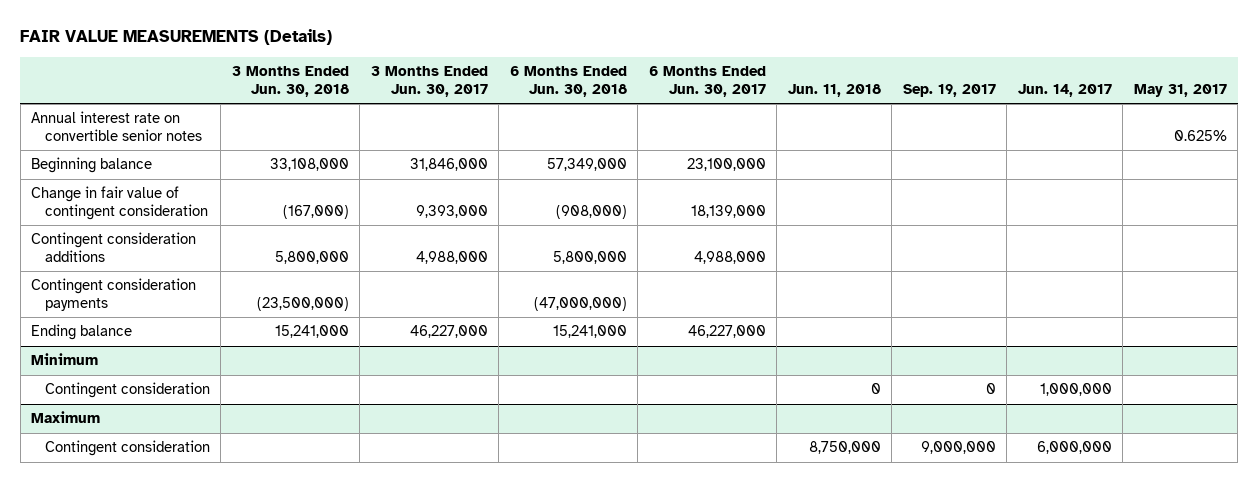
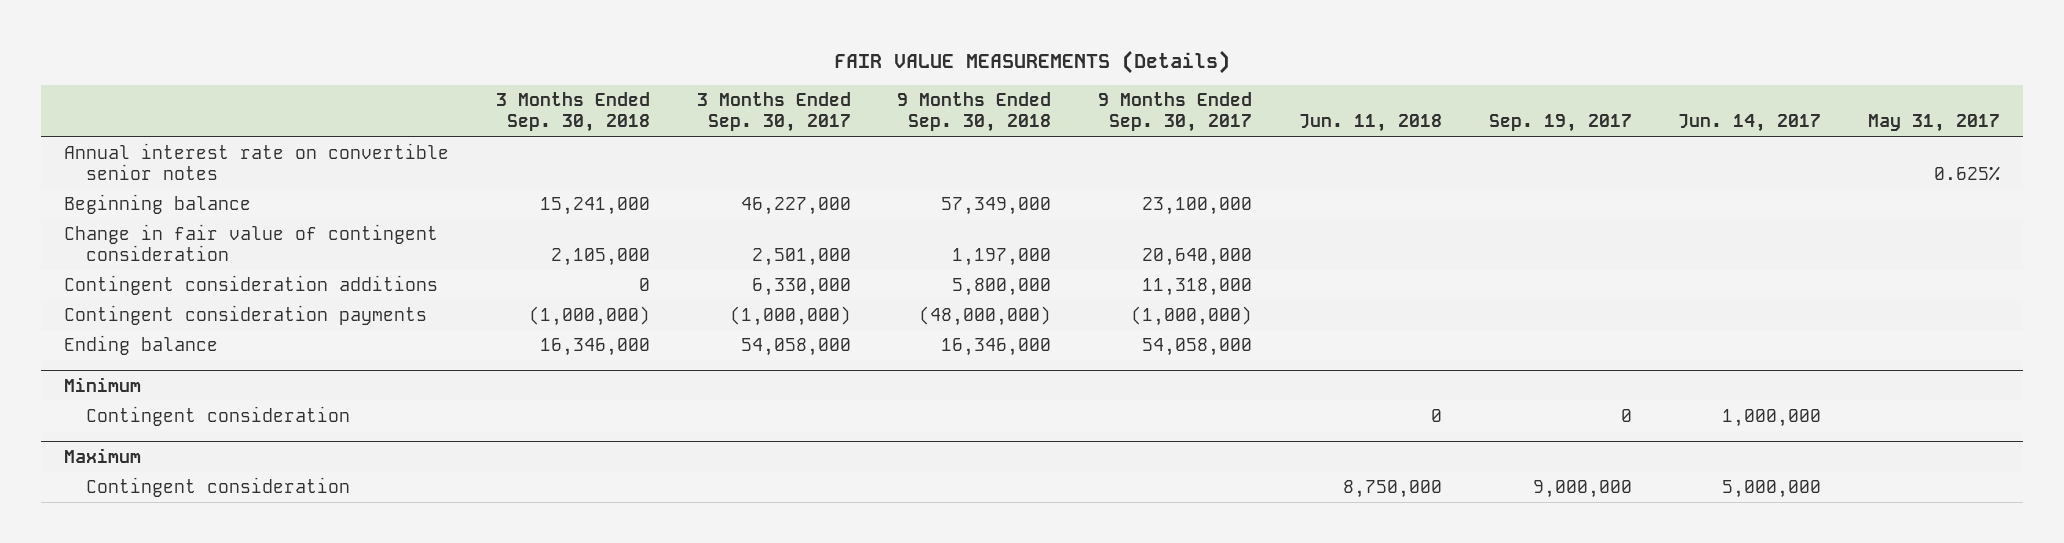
[231,66,349,97] 3 Months Ended Jun. 30, 2018 -> none
[370,66,488,97] 3 Months Ended Jun. 30, 2017 -> none
[509,66,627,97] 6 Months Ended Jun. 30, 2018 -> none
[648,66,766,97] 6 Months Ended Jun. 30, 2017 -> none
none -> [495,92,650,133] 3 Months Ended Sep. 30, 2018
none -> [696,92,851,133] 3 Months Ended Sep. 30, 2017
none -> [897,92,1052,133] 9 Months Ended Sep. 30, 2018
none -> [1098,92,1253,133] 9 Months Ended Sep. 30, 2017
[1036,441,1112,455] 6,000,000 -> [1722,480,1822,499] 5,000,000

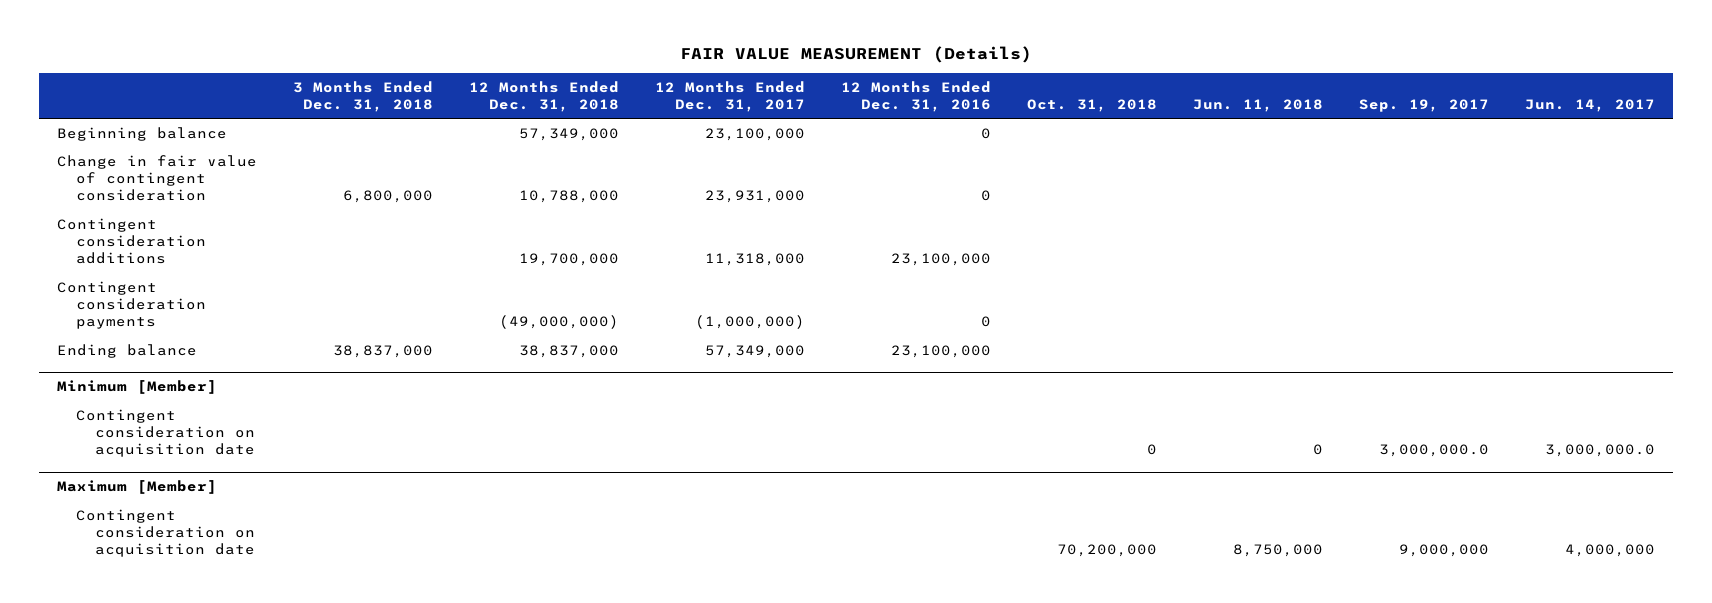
[834,49,1231,74] FAIR VALUE MEASUREMENTS (Details) -> [679,46,1032,64] FAIR VALUE MEASUREMENT (Details)
[495,92,650,133] 3 Months Ended Sep. 30, 2018 -> none
[696,92,851,133] 3 Months Ended Sep. 30, 2017 -> none
[897,92,1052,133] 9 Months Ended Sep. 30, 2018 -> none
[1098,92,1253,133] 9 Months Ended Sep. 30, 2017 -> none
[1867,114,2000,133] May 31, 2017 -> none
none -> [292,80,433,112] 3 Months Ended Dec. 31, 2018
none -> [468,80,619,112] 12 Months Ended Dec. 31, 2018
none -> [654,80,805,112] 12 Months Ended Dec. 31, 2017
none -> [840,80,991,112] 12 Months Ended Dec. 31, 2016
none -> [1026,98,1157,112] Oct. 31, 2018
[64,143,450,181] Annual interest rate on convertible senior notes -> none
[64,376,142,392] Minimum -> [56,380,217,395] Minimum [Member]
[85,406,350,427] Contingent consideration -> [75,408,256,458] Contingent consideration on acquisition date
[1620,409,1632,423] 0 -> [1378,444,1489,458] 3,000,000.0
[1722,409,1822,428] 1,000,000 -> [1544,444,1655,458] 3,000,000.0
[64,447,142,463] Maximum -> [56,480,217,495] Maximum [Member]
[85,477,350,498] Contingent consideration -> [75,508,256,558] Contingent consideration on acquisition date
[1722,480,1822,499] 5,000,000 -> [1564,544,1655,558] 4,000,000

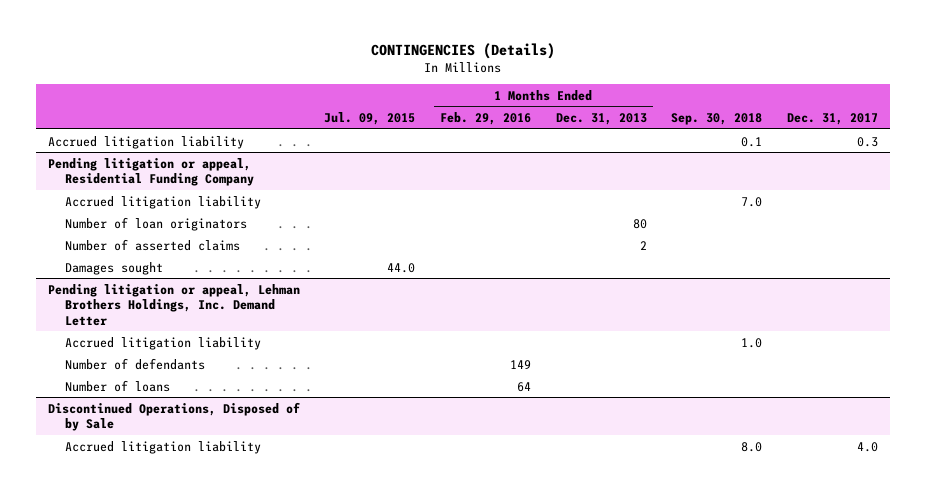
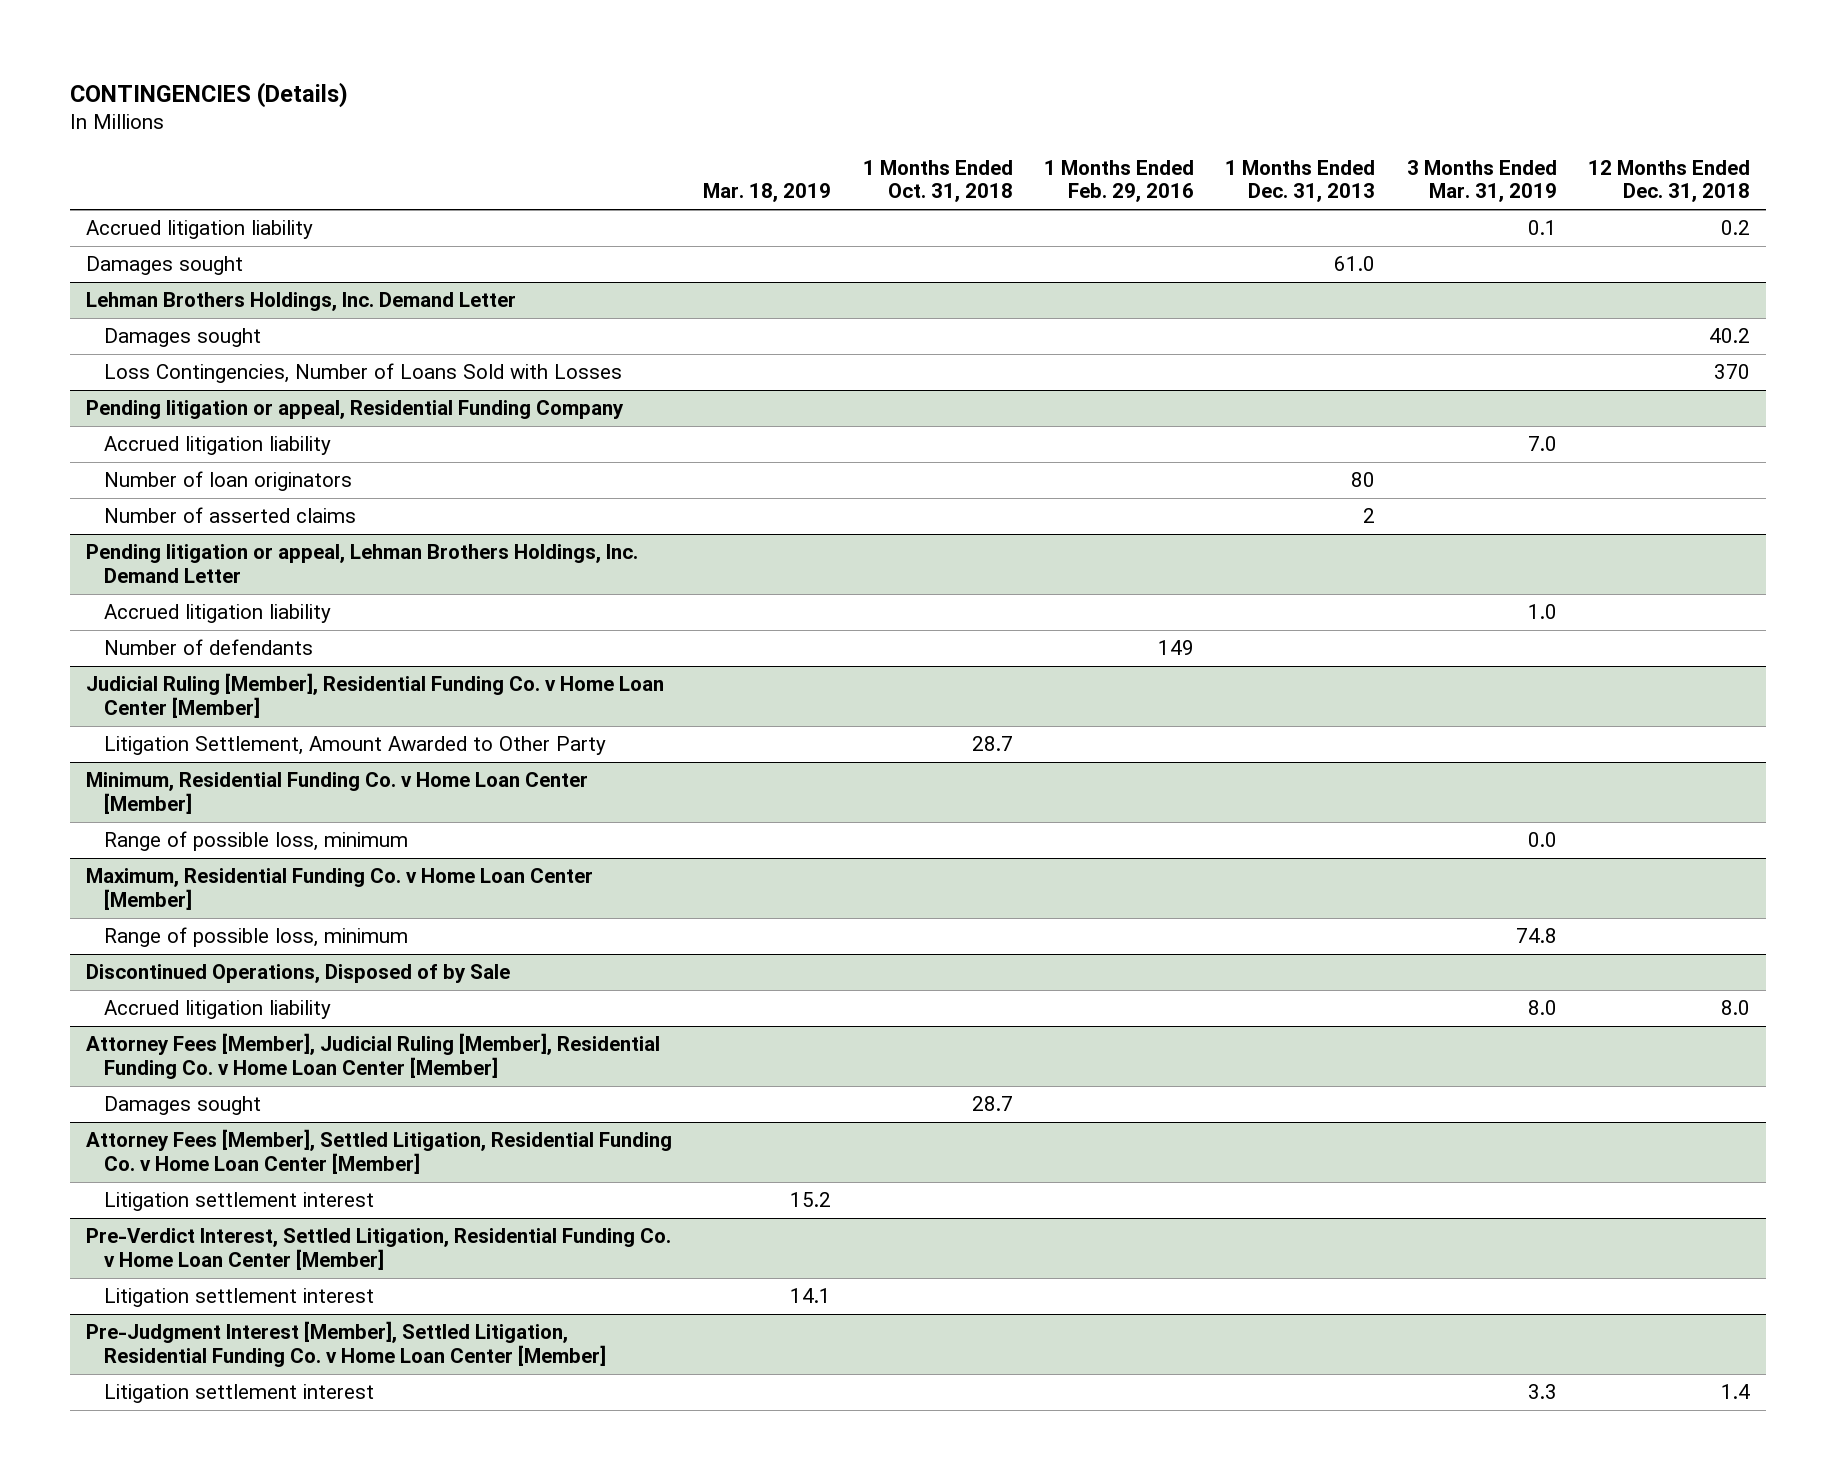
[324,112,416,126] Jul. 09, 2015 -> none
[671,113,763,126] Sep. 30, 2018 -> none
[786,113,878,126] Dec. 31, 2017 -> none
none -> [703,183,832,203] Mar. 18, 2019
none -> [862,159,1013,203] 1 Months Ended Oct. 31, 2018
none -> [1406,159,1557,203] 3 Months Ended Mar. 31, 2019
none -> [1588,159,1751,203] 12 Months Ended Dec. 31, 2018
none -> [85,256,243,276] Damages sought
none -> [85,292,516,312] Lehman Brothers Holdings, Inc. Demand Letter
none -> [104,328,262,348] Damages sought
none -> [104,363,623,384] Loss Contingencies, Number of Loans Sold with Losses
[65,261,164,275] Damages sought -> none
[65,379,171,392] Number of loans -> none
none -> [85,673,664,718] Judicial Ruling [Member], Residential Funding Co. v Home Loan Center [Member]
none -> [104,736,607,756] Litigation Settlement, Amount Awarded to Other Party
none -> [85,772,588,814] Minimum, Residential Funding Co. v Home Loan Center [Member]
none -> [104,831,409,852] Range of possible loss, minimum
none -> [85,868,593,910] Maximum, Residential Funding Co. v Home Loan Center [Member]
none -> [104,927,409,948] Range of possible loss, minimum
none -> [85,1033,660,1079] Attorney Fees [Member], Judicial Ruling [Member], Residential Funding Co. v Home Loan Center [Member]
none -> [104,1096,262,1116] Damages sought
none -> [85,1129,672,1174] Attorney Fees [Member], Settled Litigation, Residential Funding Co. v Home Loan Center [Member]
none -> [104,1192,375,1212] Litigation settlement interest
none -> [85,1228,671,1270] Pre-Verdict Interest, Settled Litigation, Residential Funding Co. v Home Loan Center [Member]
none -> [104,1288,375,1308] Litigation settlement interest
none -> [85,1321,607,1367] Pre-Judgment Interest [Member], Settled Litigation, Residential Funding Co. v Home Loan Center [Member]
none -> [104,1384,375,1404] Litigation settlement interest

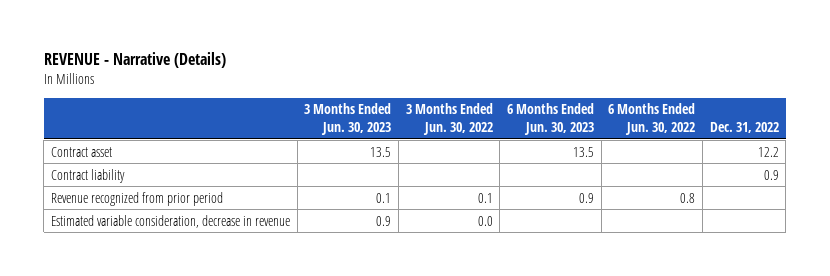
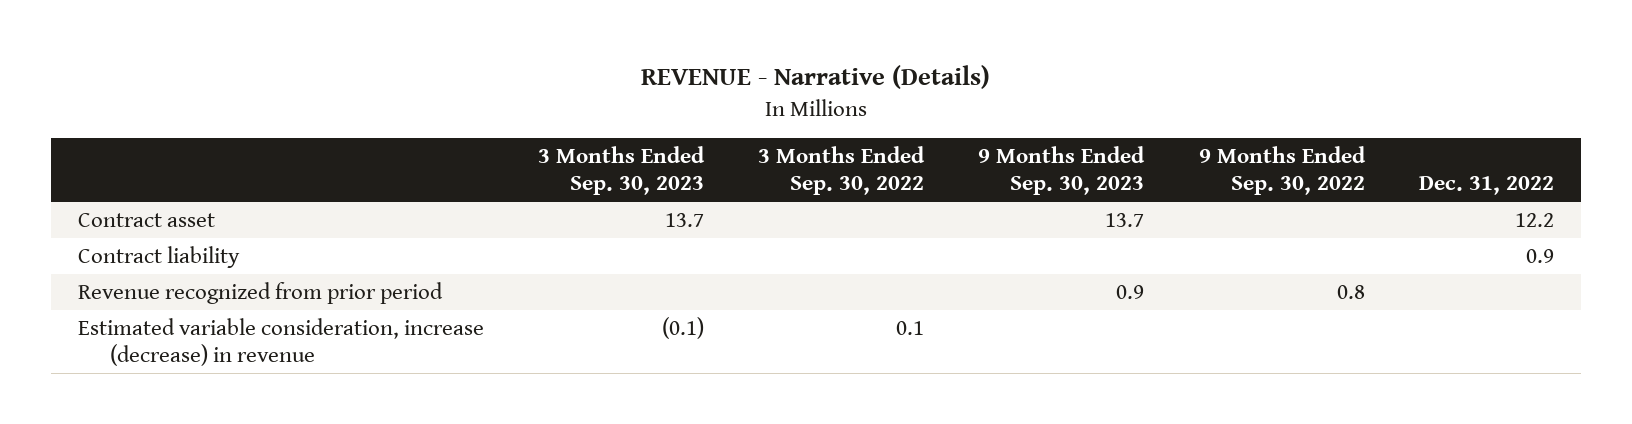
[304,103,392,136] 3 Months Ended Jun. 30, 2023 -> none
[405,103,493,136] 3 Months Ended Jun. 30, 2022 -> none
[507,103,595,136] 6 Months Ended Jun. 30, 2023 -> none
[608,103,696,136] 6 Months Ended Jun. 30, 2022 -> none
none -> [538,146,706,196] 3 Months Ended Sep. 30, 2023
none -> [758,146,926,196] 3 Months Ended Sep. 30, 2022
none -> [978,146,1146,196] 9 Months Ended Sep. 30, 2023
none -> [1198,146,1366,196] 9 Months Ended Sep. 30, 2022
[50,214,290,228] Estimated variable consideration, decrease in revenue -> [77,318,484,367] Estimated variable consideration, increase (decrease) in revenue

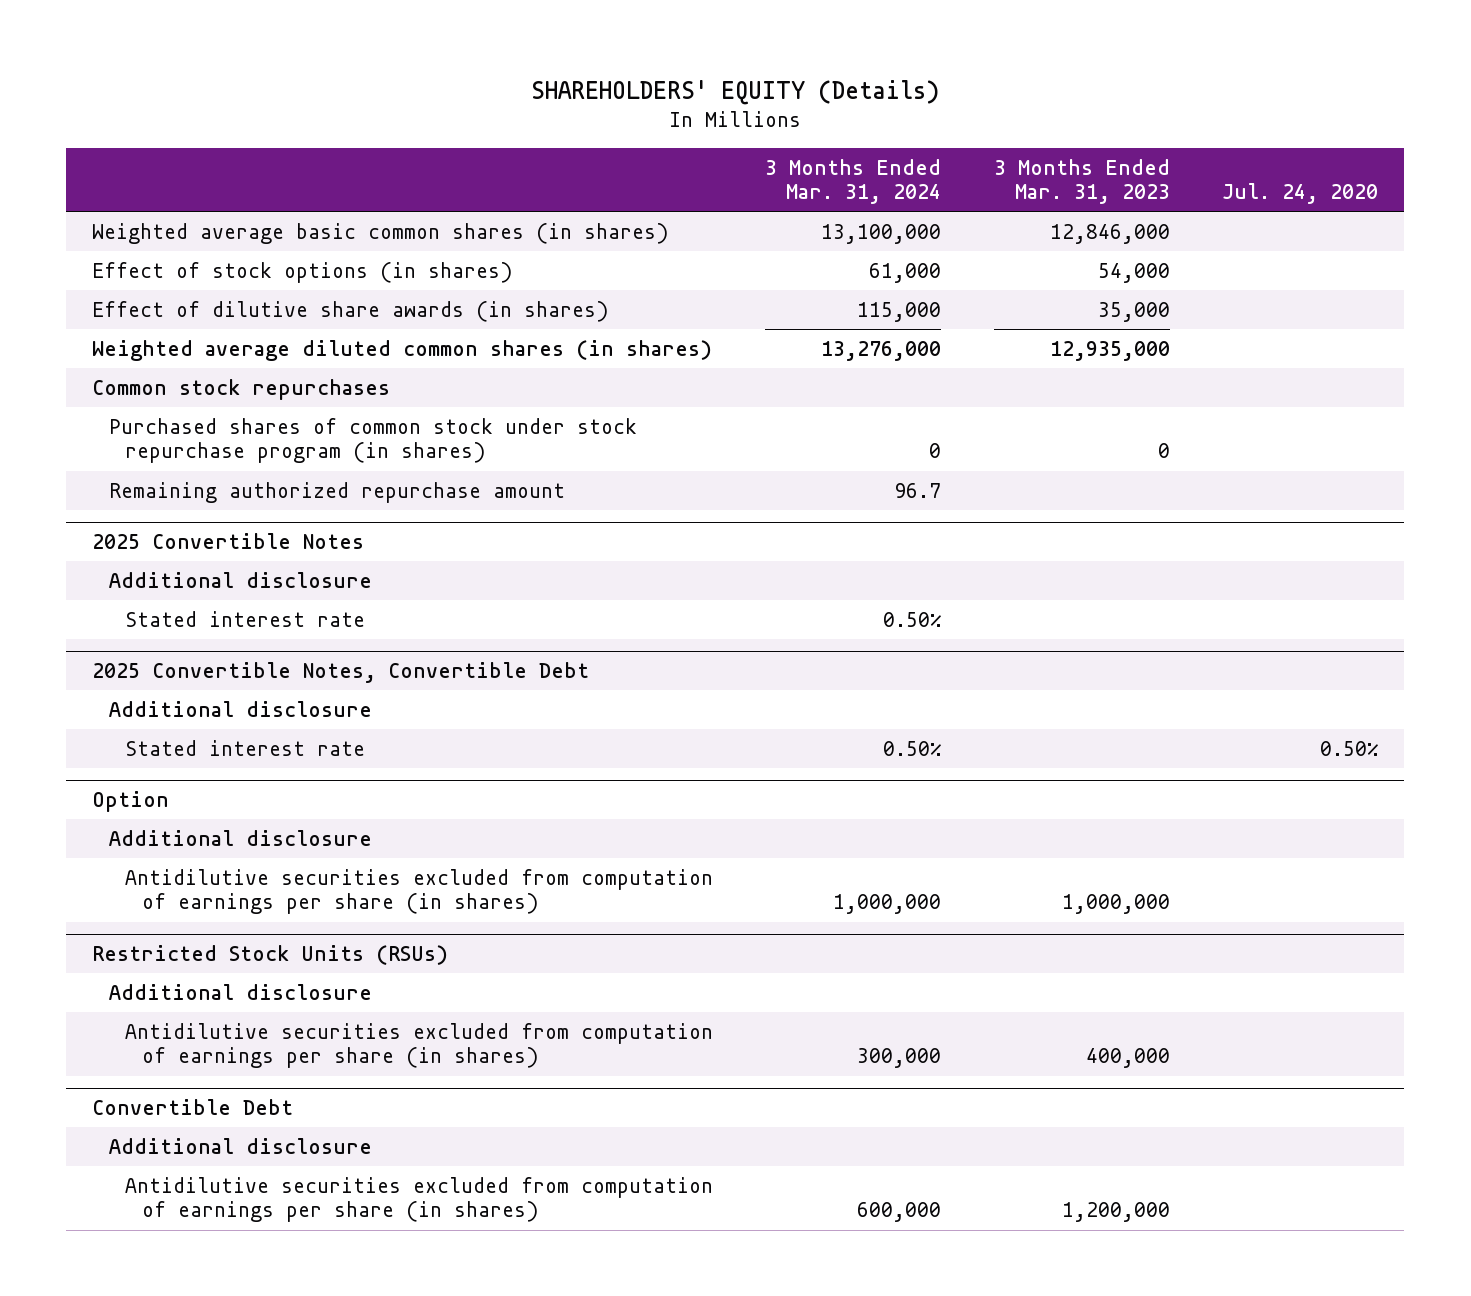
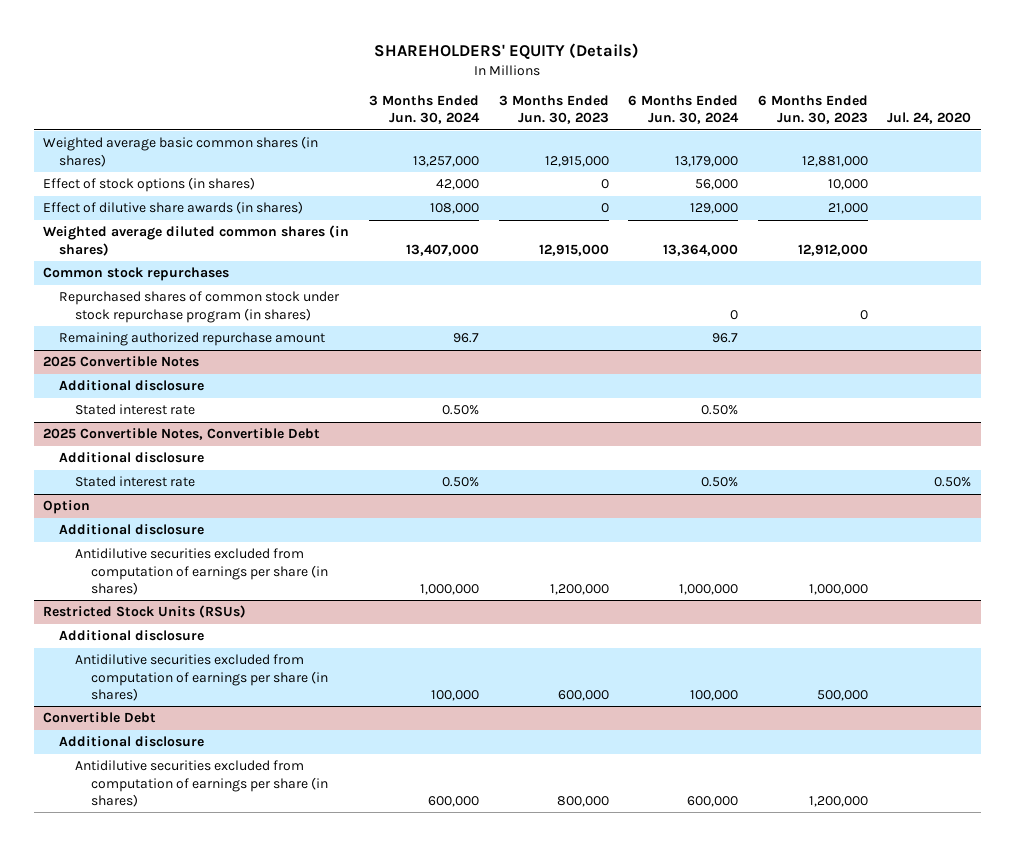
[765,158,942,205] 3 Months Ended Mar. 31, 2024 -> none
[993,158,1170,205] 3 Months Ended Mar. 31, 2023 -> none
none -> [368,95,480,125] 3 Months Ended Jun. 30, 2024
none -> [498,95,609,125] 3 Months Ended Jun. 30, 2023
none -> [628,95,740,125] 6 Months Ended Jun. 30, 2024
none -> [757,95,868,125] 6 Months Ended Jun. 30, 2023
[108,417,637,464] Purchased shares of common stock under stock repurchase program (in shares) -> [59,291,341,323] Repurchased shares of common stock under stock repurchase program (in shares)

